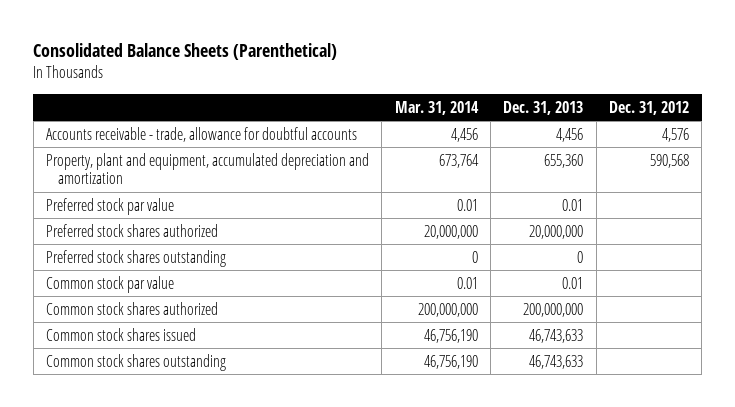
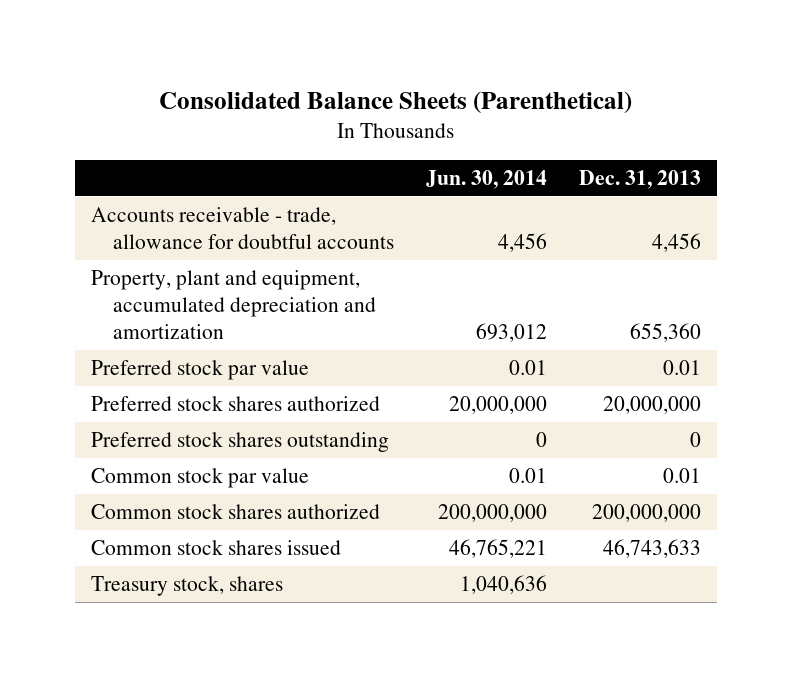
[394,100,479,115] Mar. 31, 2014 -> none
[608,100,689,115] Dec. 31, 2012 -> none
none -> [426,169,548,189] Jun. 30, 2014
[45,353,226,371] Common stock shares outstanding -> none
none -> [91,576,284,597] Treasury stock, shares

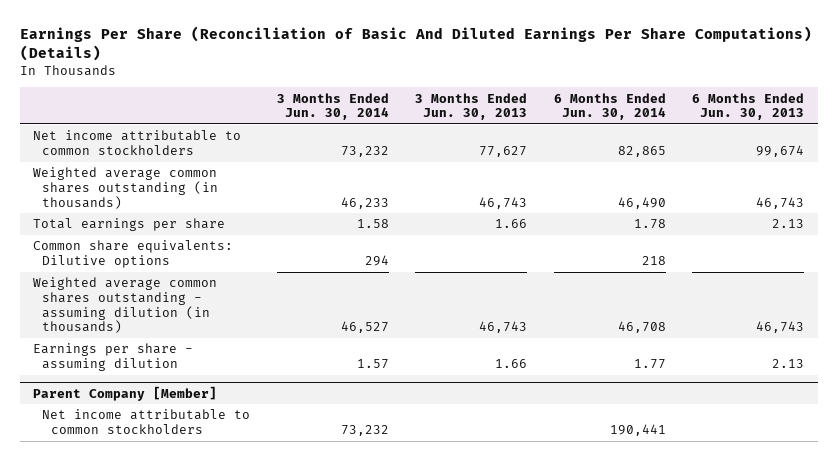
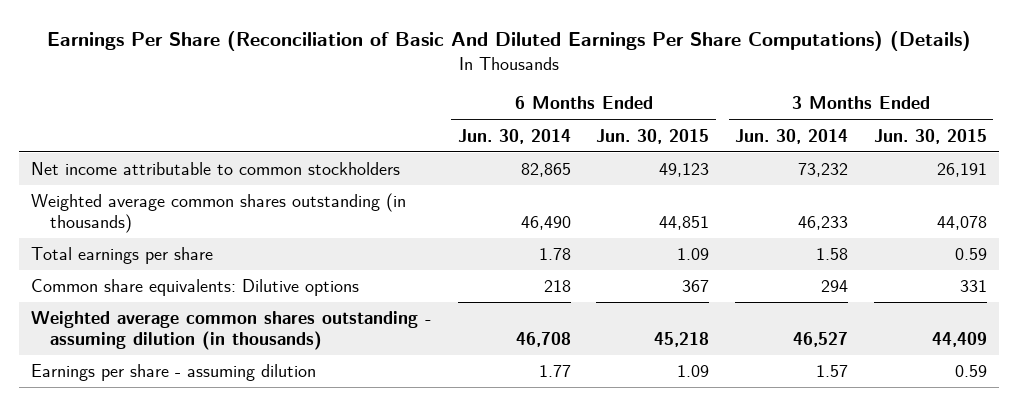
[415,92,528,121] 3 Months Ended Jun. 30, 2013 -> none
[692,92,805,121] 6 Months Ended Jun. 30, 2013 -> none
none -> [596,128,710,144] Jun. 30, 2015
none -> [873,128,987,144] Jun. 30, 2015
[32,385,217,401] Parent Company [Member] -> none
[42,409,251,435] Net income attributable to common stockholders -> none

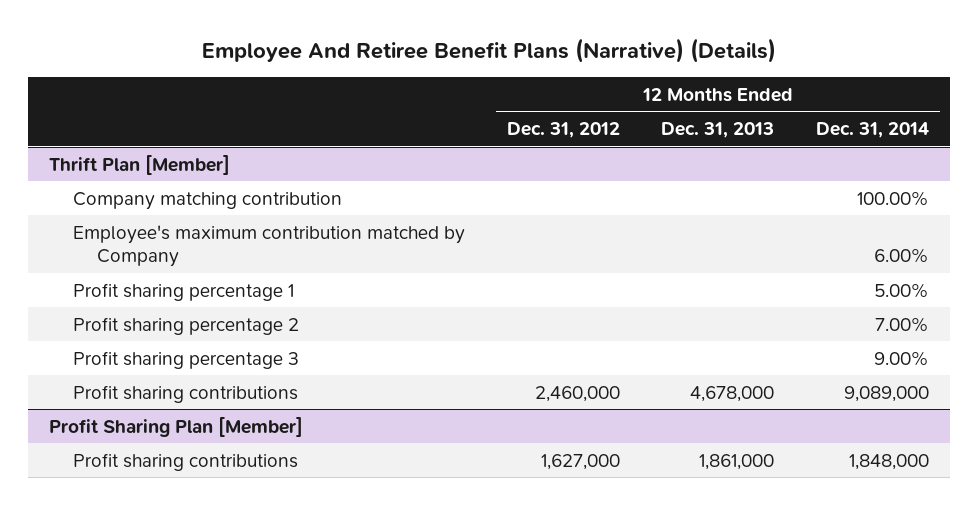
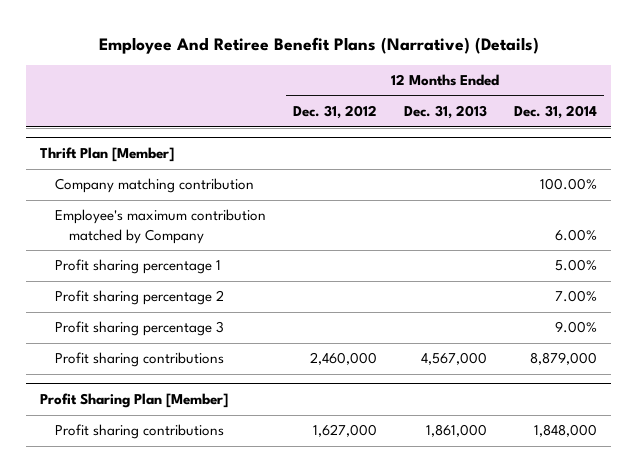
[690,385,775,402] 4,678,000 -> [421,352,488,366] 4,567,000
[844,385,930,402] 9,089,000 -> [530,352,598,366] 8,879,000

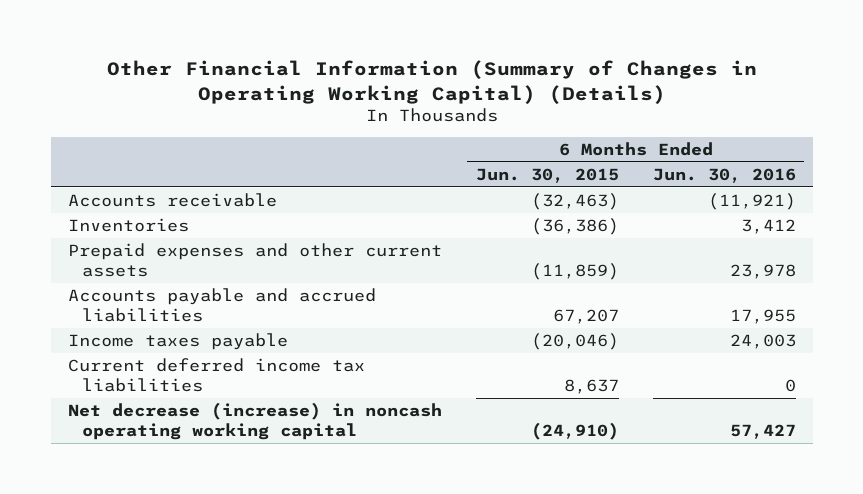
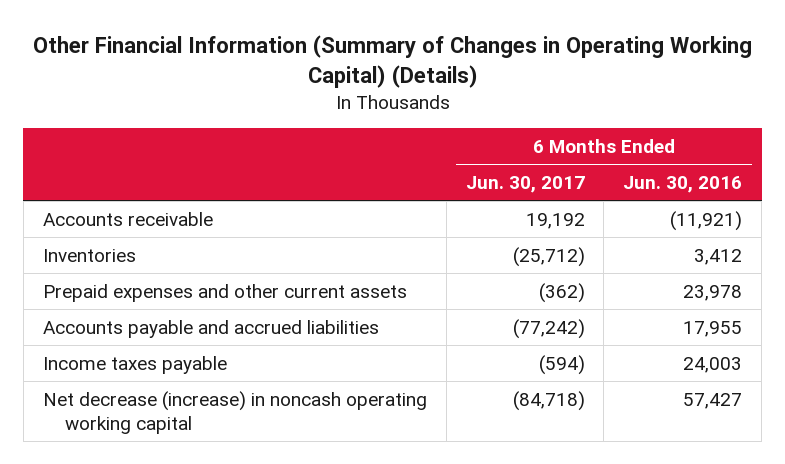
[475,167,619,183] Jun. 30, 2015 -> none
none -> [465,176,585,194] Jun. 30, 2017
[67,357,365,393] Current deferred income tax liabilities -> none

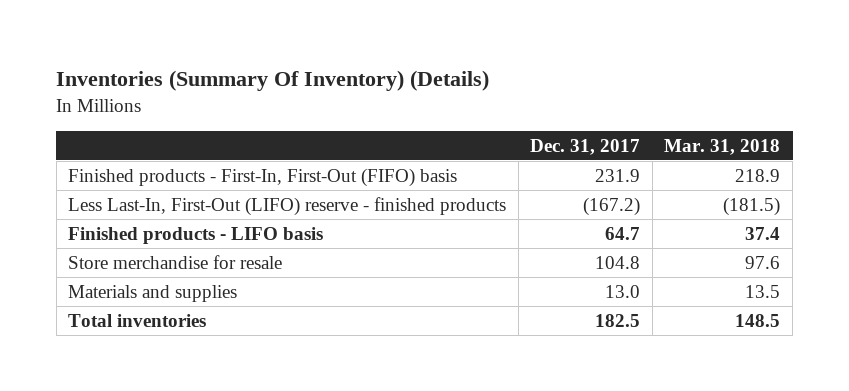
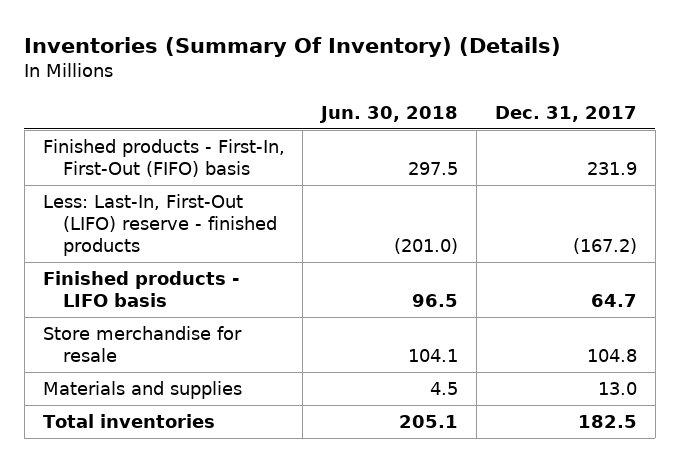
[664,138,781,155] Mar. 31, 2018 -> none
none -> [319,105,459,123] Jun. 30, 2018
[68,196,507,216] Less Last-In, First-Out (LIFO) reserve - finished products -> [42,194,277,257] Less: Last-In, First-Out (LIFO) reserve - finished products

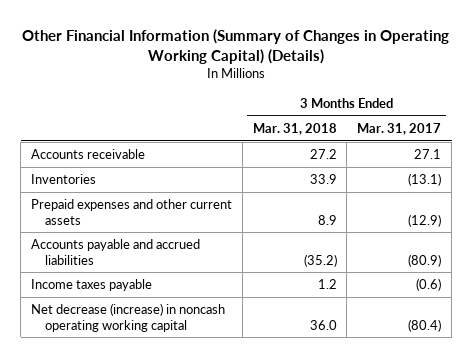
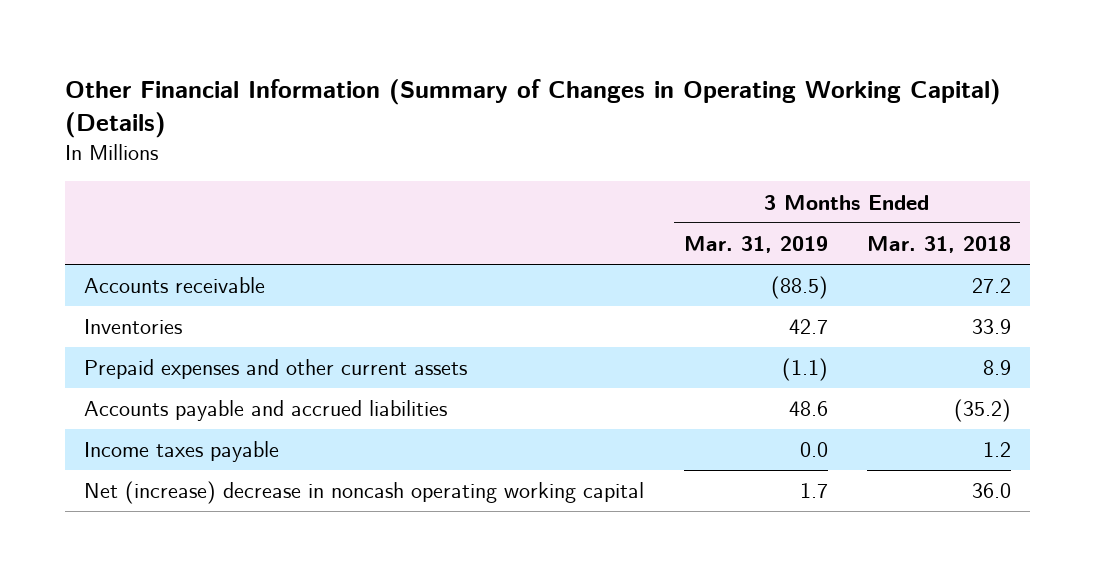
[357,122,442,135] Mar. 31, 2017 -> none
none -> [683,235,828,253] Mar. 31, 2019
[31,303,226,332] Net decrease (increase) in noncash operating working capital -> [84,481,645,505] Net (increase) decrease in noncash operating working capital

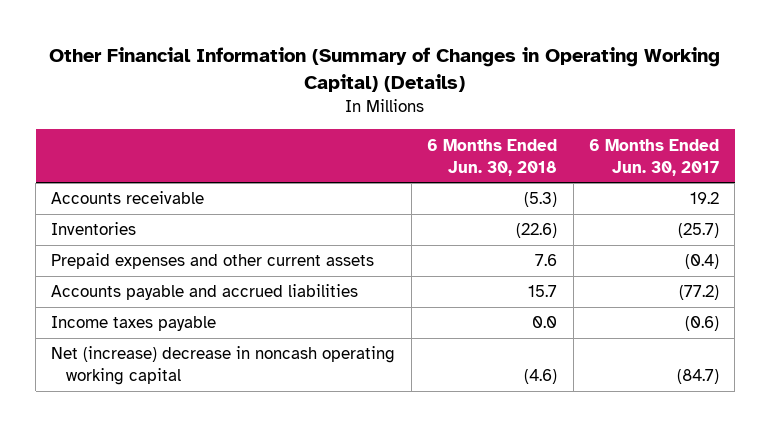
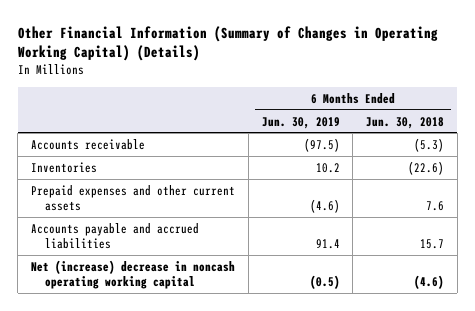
[588,138,719,176] 6 Months Ended Jun. 30, 2017 -> none
none -> [261,116,340,129] Jun. 30, 2019
[51,316,217,332] Income taxes payable -> none

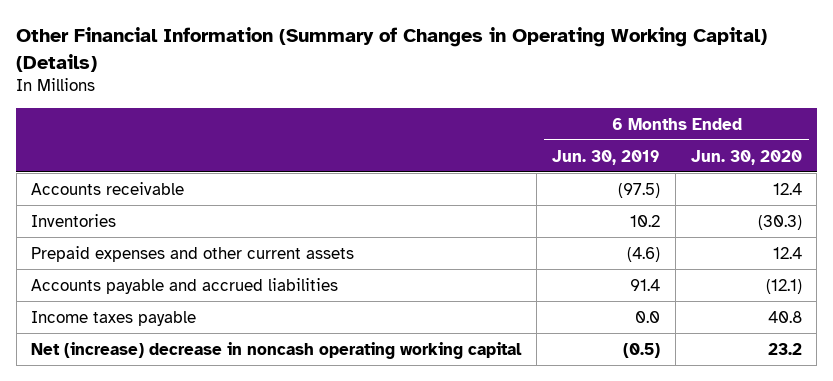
[366,116,445,129] Jun. 30, 2018 -> none
none -> [690,149,802,165] Jun. 30, 2020
none -> [31,310,197,326] Income taxes payable

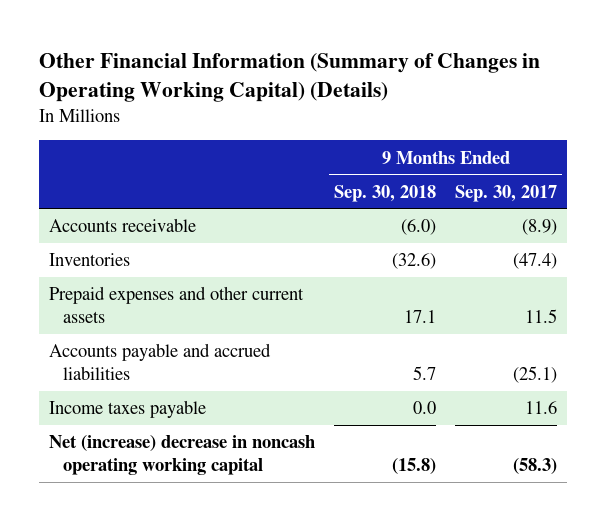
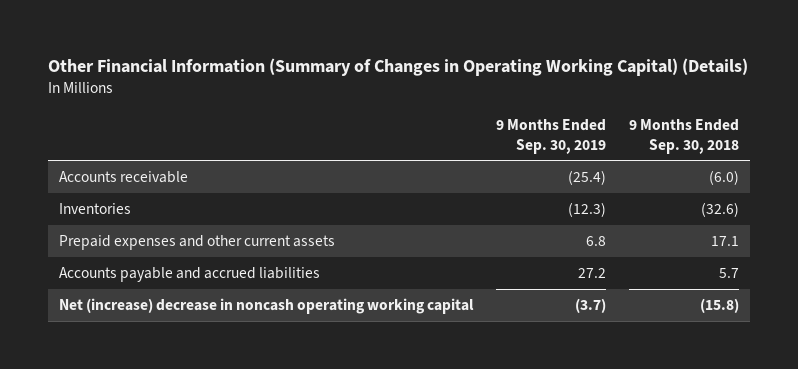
[455,184,558,202] Sep. 30, 2017 -> none
none -> [496,118,607,154] 9 Months Ended Sep. 30, 2019
[48,400,206,419] Income taxes payable -> none

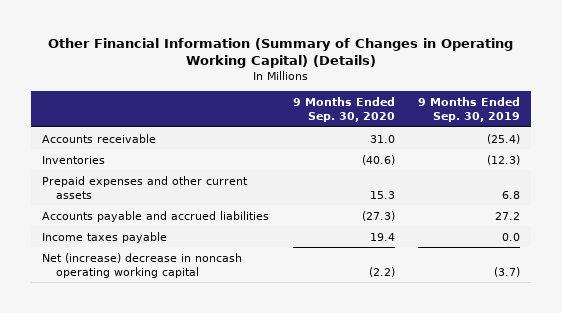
[628,118,739,154] 9 Months Ended Sep. 30, 2018 -> none
none -> [292,96,395,122] 9 Months Ended Sep. 30, 2020
none -> [42,231,168,243] Income taxes payable

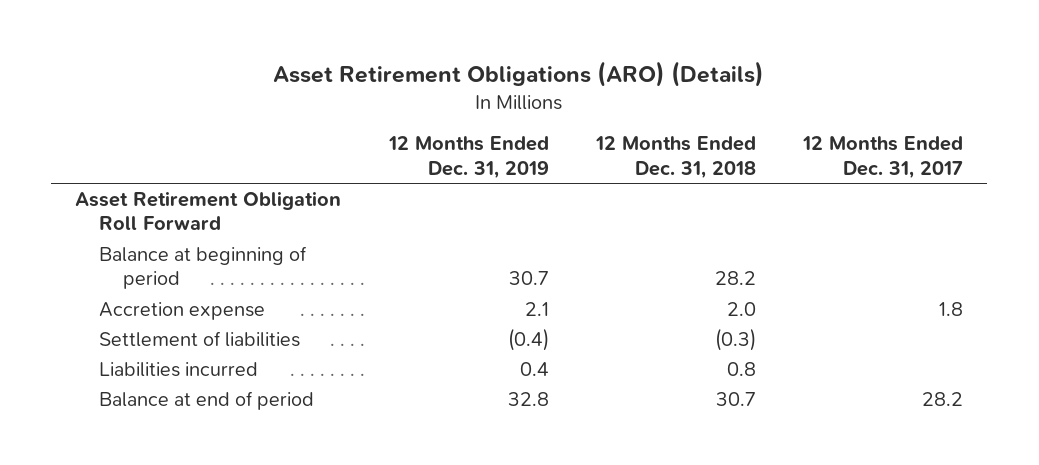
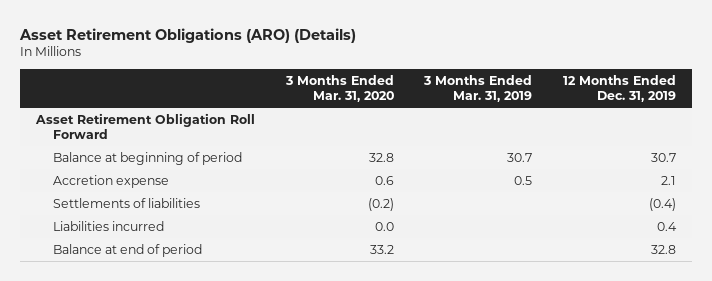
[594,136,756,179] 12 Months Ended Dec. 31, 2018 -> none
[802,136,964,179] 12 Months Ended Dec. 31, 2017 -> none
none -> [284,74,394,103] 3 Months Ended Mar. 31, 2020
none -> [423,74,533,103] 3 Months Ended Mar. 31, 2019
[98,330,300,347] Settlement of liabilities -> [52,197,200,208] Settlements of liabilities

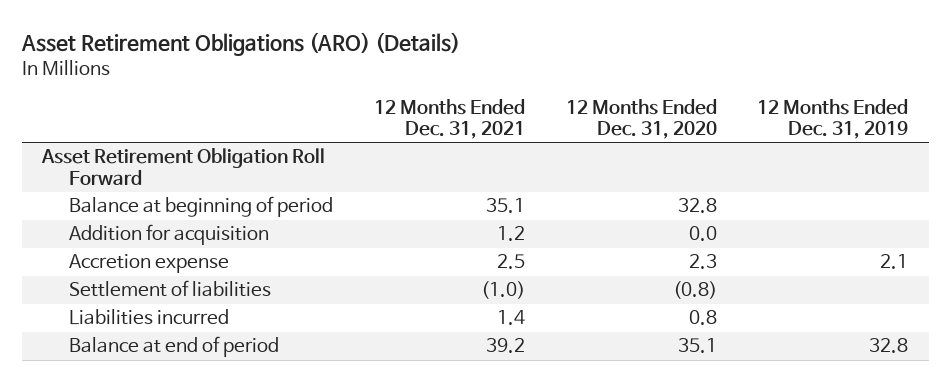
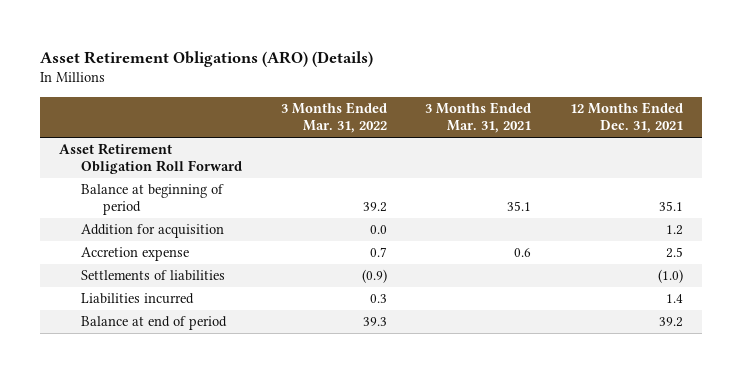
[565,98,717,140] 12 Months Ended Dec. 31, 2020 -> none
[757,98,909,140] 12 Months Ended Dec. 31, 2019 -> none
none -> [280,102,387,134] 3 Months Ended Mar. 31, 2022
none -> [425,102,532,134] 3 Months Ended Mar. 31, 2021
[69,280,272,298] Settlement of liabilities -> [81,270,226,282] Settlements of liabilities

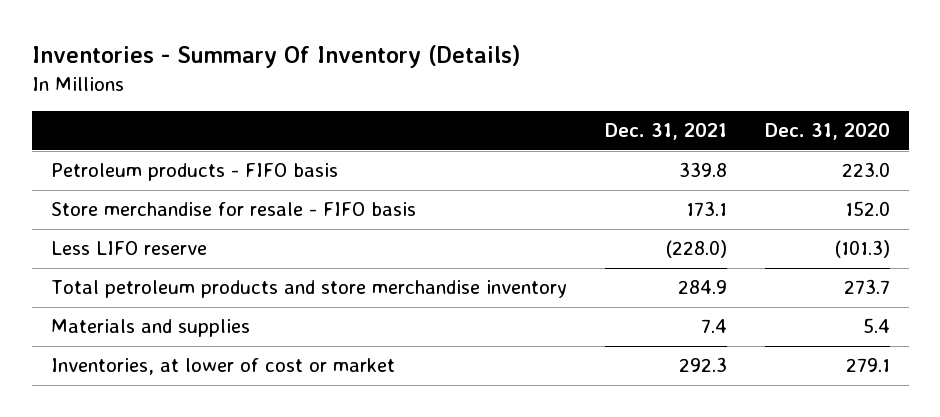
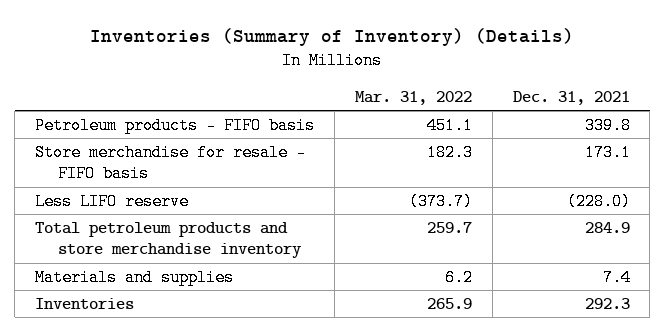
[31,45,520,69] Inventories - Summary Of Inventory (Details) -> [90,27,575,46] Inventories (Summary of Inventory) (Details)
[764,123,890,141] Dec. 31, 2020 -> none
none -> [354,90,472,105] Mar. 31, 2022
[50,358,395,376] Inventories, at lower of cost or market -> [35,297,135,309] Inventories

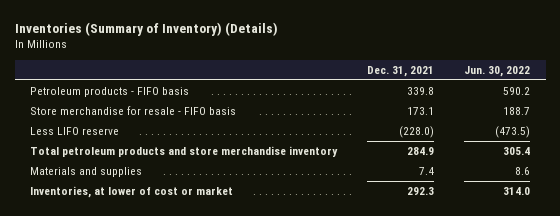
[354,90,472,105] Mar. 31, 2022 -> none
none -> [464,65,531,77] Jun. 30, 2022
[35,297,135,309] Inventories -> [29,186,233,199] Inventories, at lower of cost or market

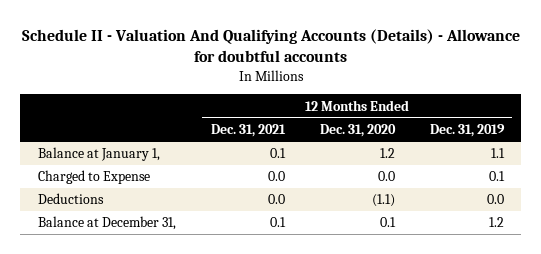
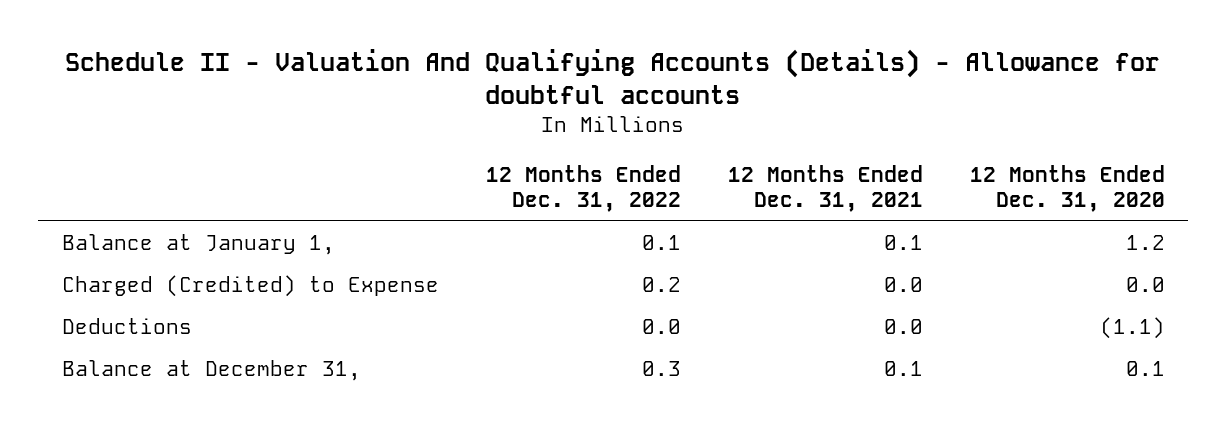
[429,124,505,138] Dec. 31, 2019 -> none
none -> [485,164,681,212] 12 Months Ended Dec. 31, 2022
[37,170,150,185] Charged to Expense -> [61,275,439,298] Charged (Credited) to Expense

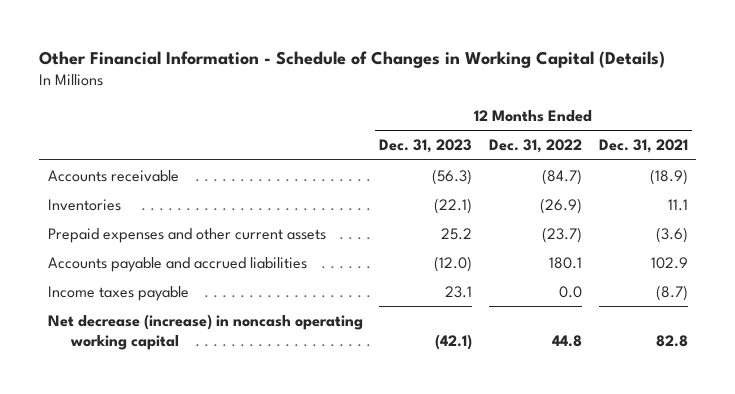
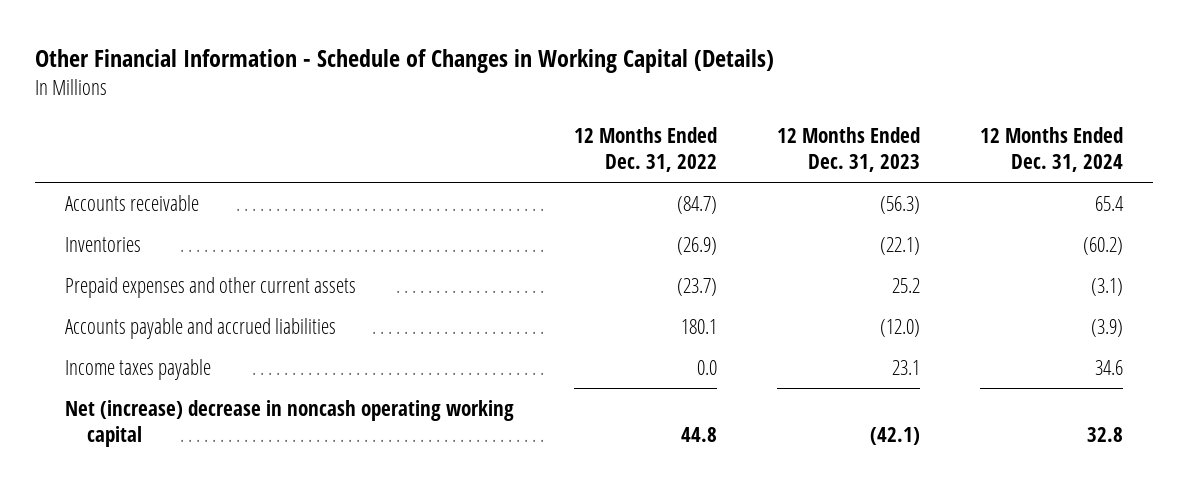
[598,139,688,154] Dec. 31, 2021 -> none
none -> [979,127,1123,173] 12 Months Ended Dec. 31, 2024
[47,313,363,350] Net decrease (increase) in noncash operating working capital -> [64,399,514,447] Net (increase) decrease in noncash operating working capital

